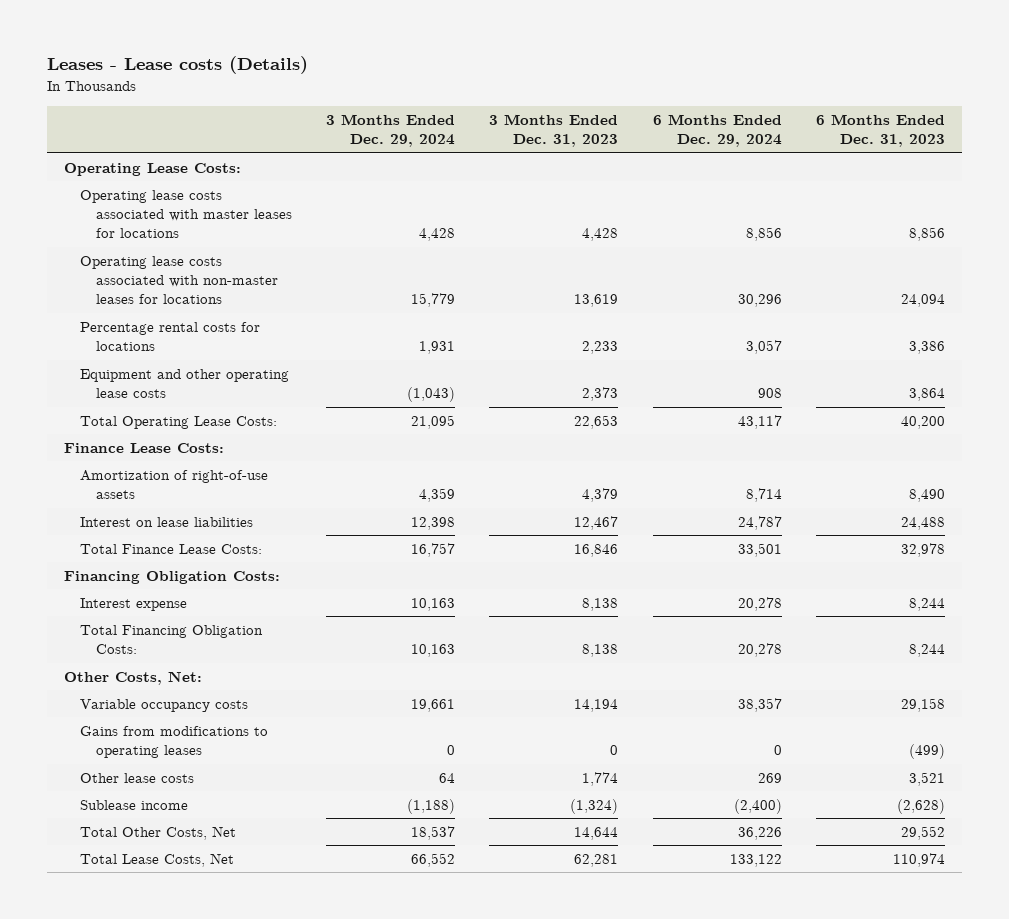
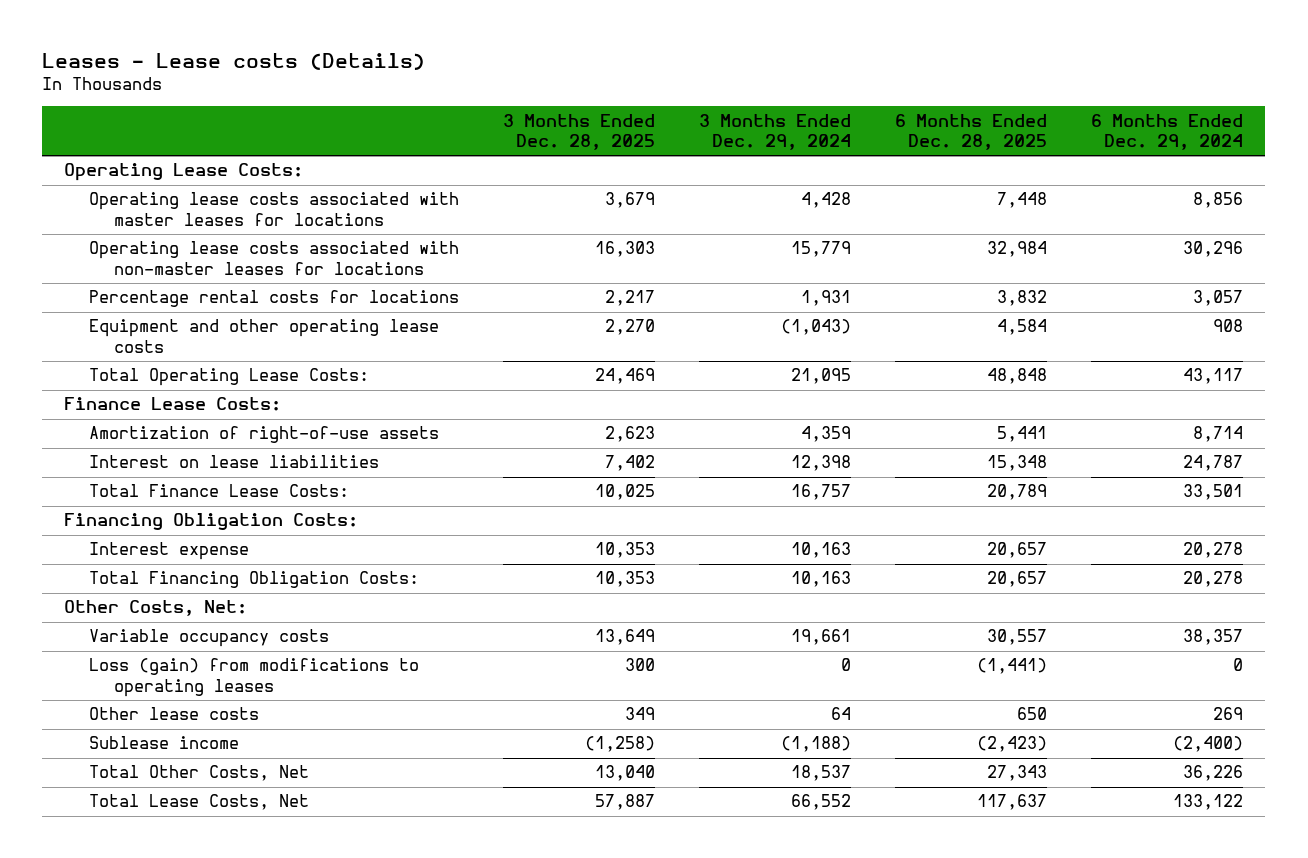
[489,114,619,148] 3 Months Ended Dec. 31, 2023 -> none
[816,114,946,148] 6 Months Ended Dec. 31, 2023 -> none
none -> [503,113,656,151] 3 Months Ended Dec. 28, 2025
none -> [895,113,1048,151] 6 Months Ended Dec. 28, 2025
[79,725,268,759] Gains from modifications to operating leases -> [89,658,420,698] Loss (gain) from modifications to operating leases

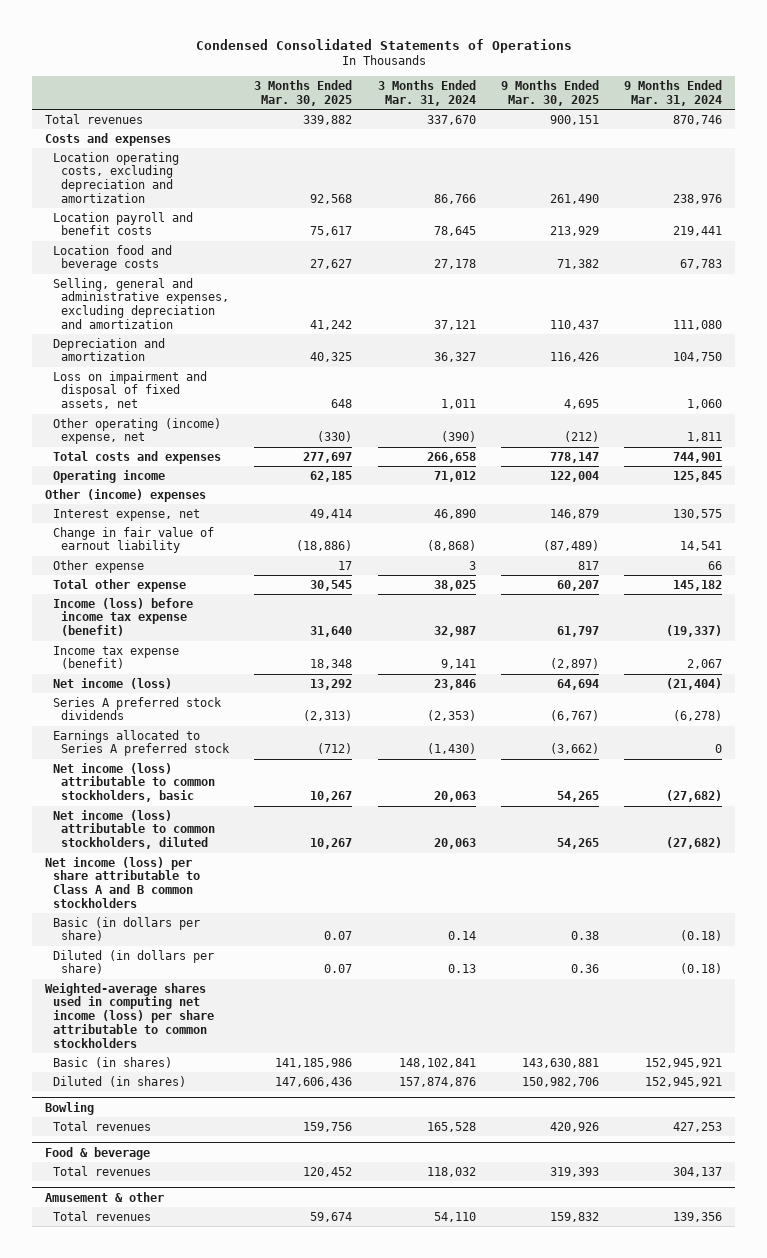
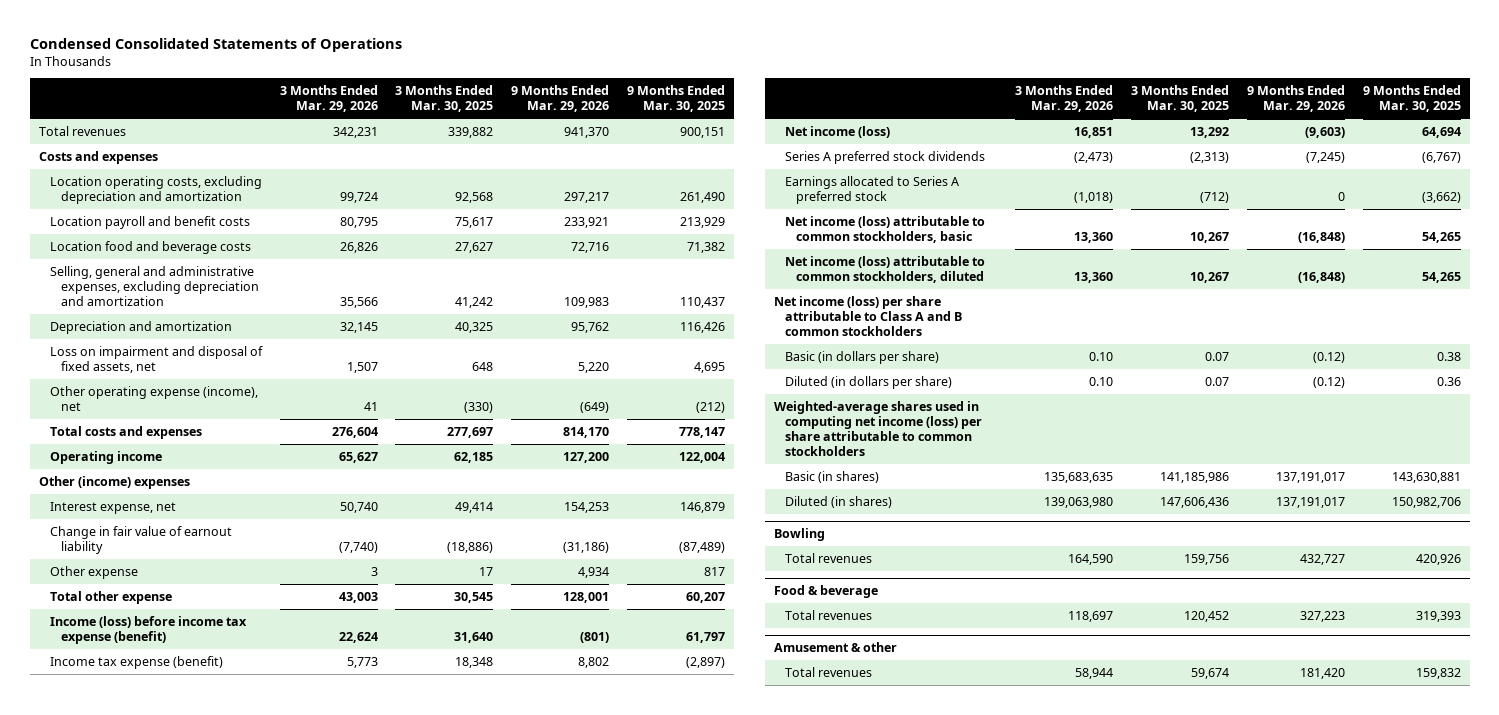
[377,79,476,106] 3 Months Ended Mar. 31, 2024 -> none
[624,79,723,106] 9 Months Ended Mar. 31, 2024 -> none
none -> [279,85,378,113] 3 Months Ended Mar. 29, 2026
none -> [511,85,610,113] 9 Months Ended Mar. 29, 2026
[53,417,222,445] Other operating (income) expense, net -> [49,385,258,411] Other operating expense (income), net

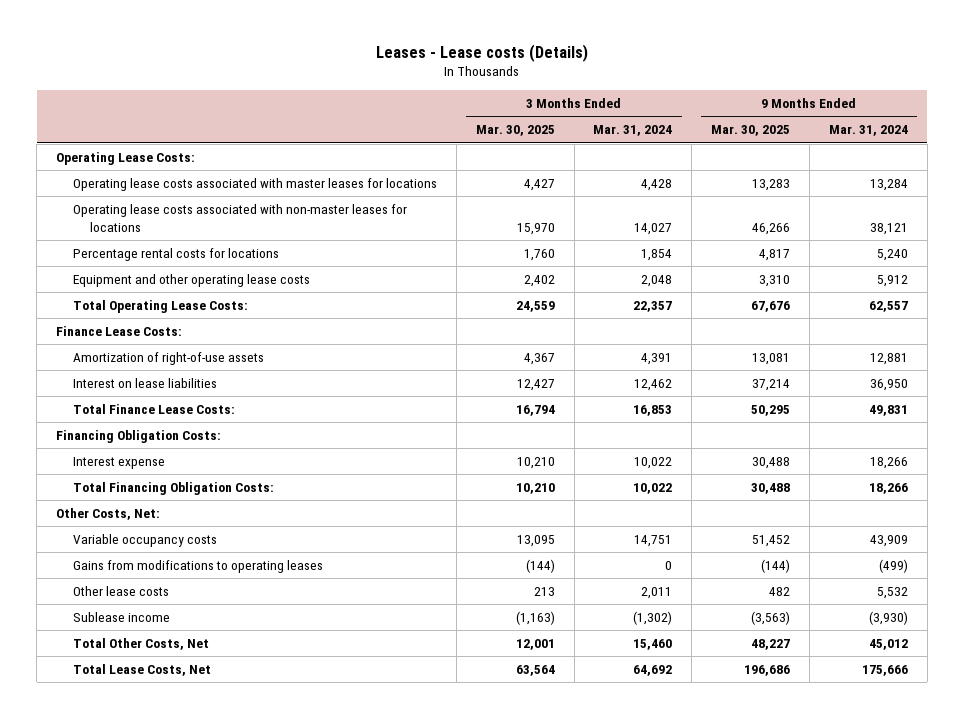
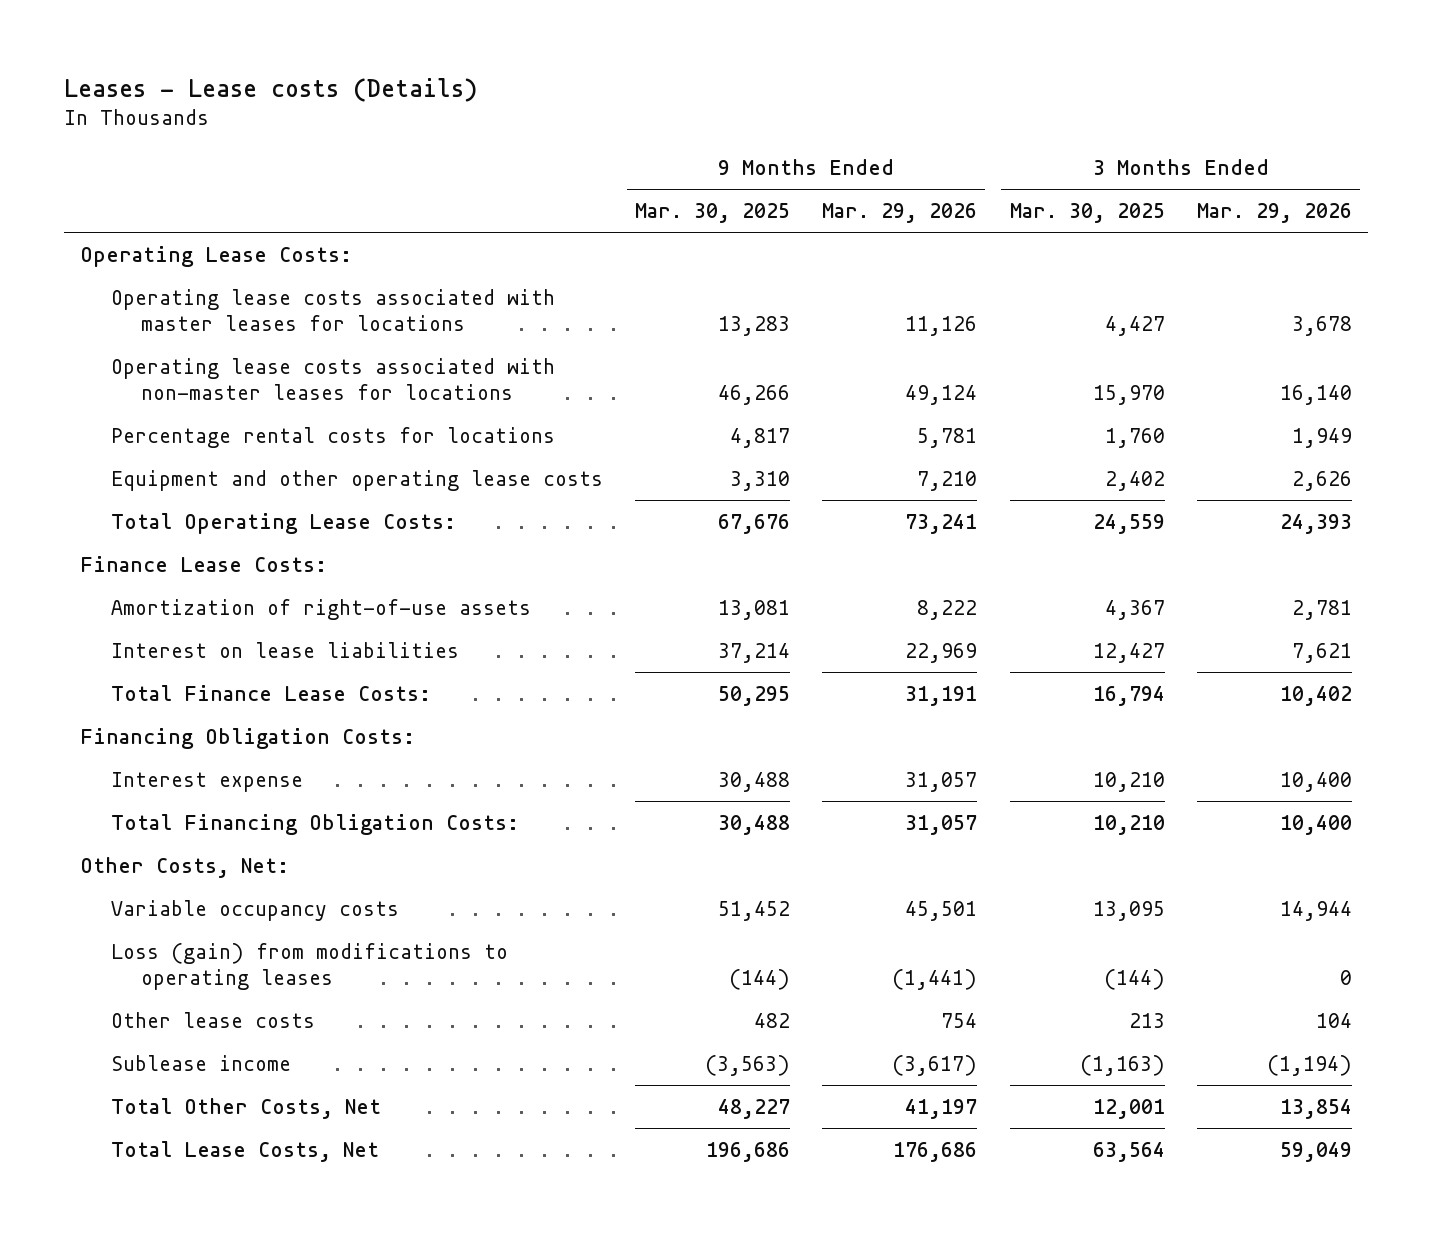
[593,125,673,137] Mar. 31, 2024 -> none
[828,125,908,137] Mar. 31, 2024 -> none
none -> [822,203,978,224] Mar. 29, 2026
none -> [1196,203,1352,224] Mar. 29, 2026
[73,560,324,574] Gains from modifications to operating leases -> [110,942,508,991] Loss (gain) from modifications to operating leases

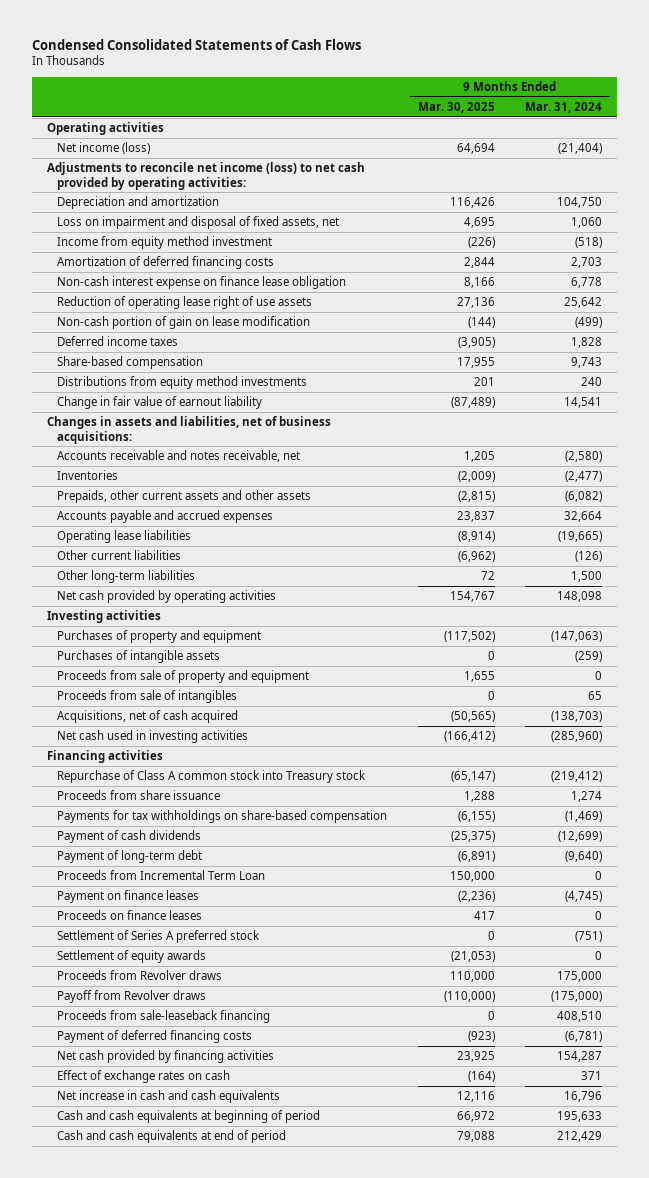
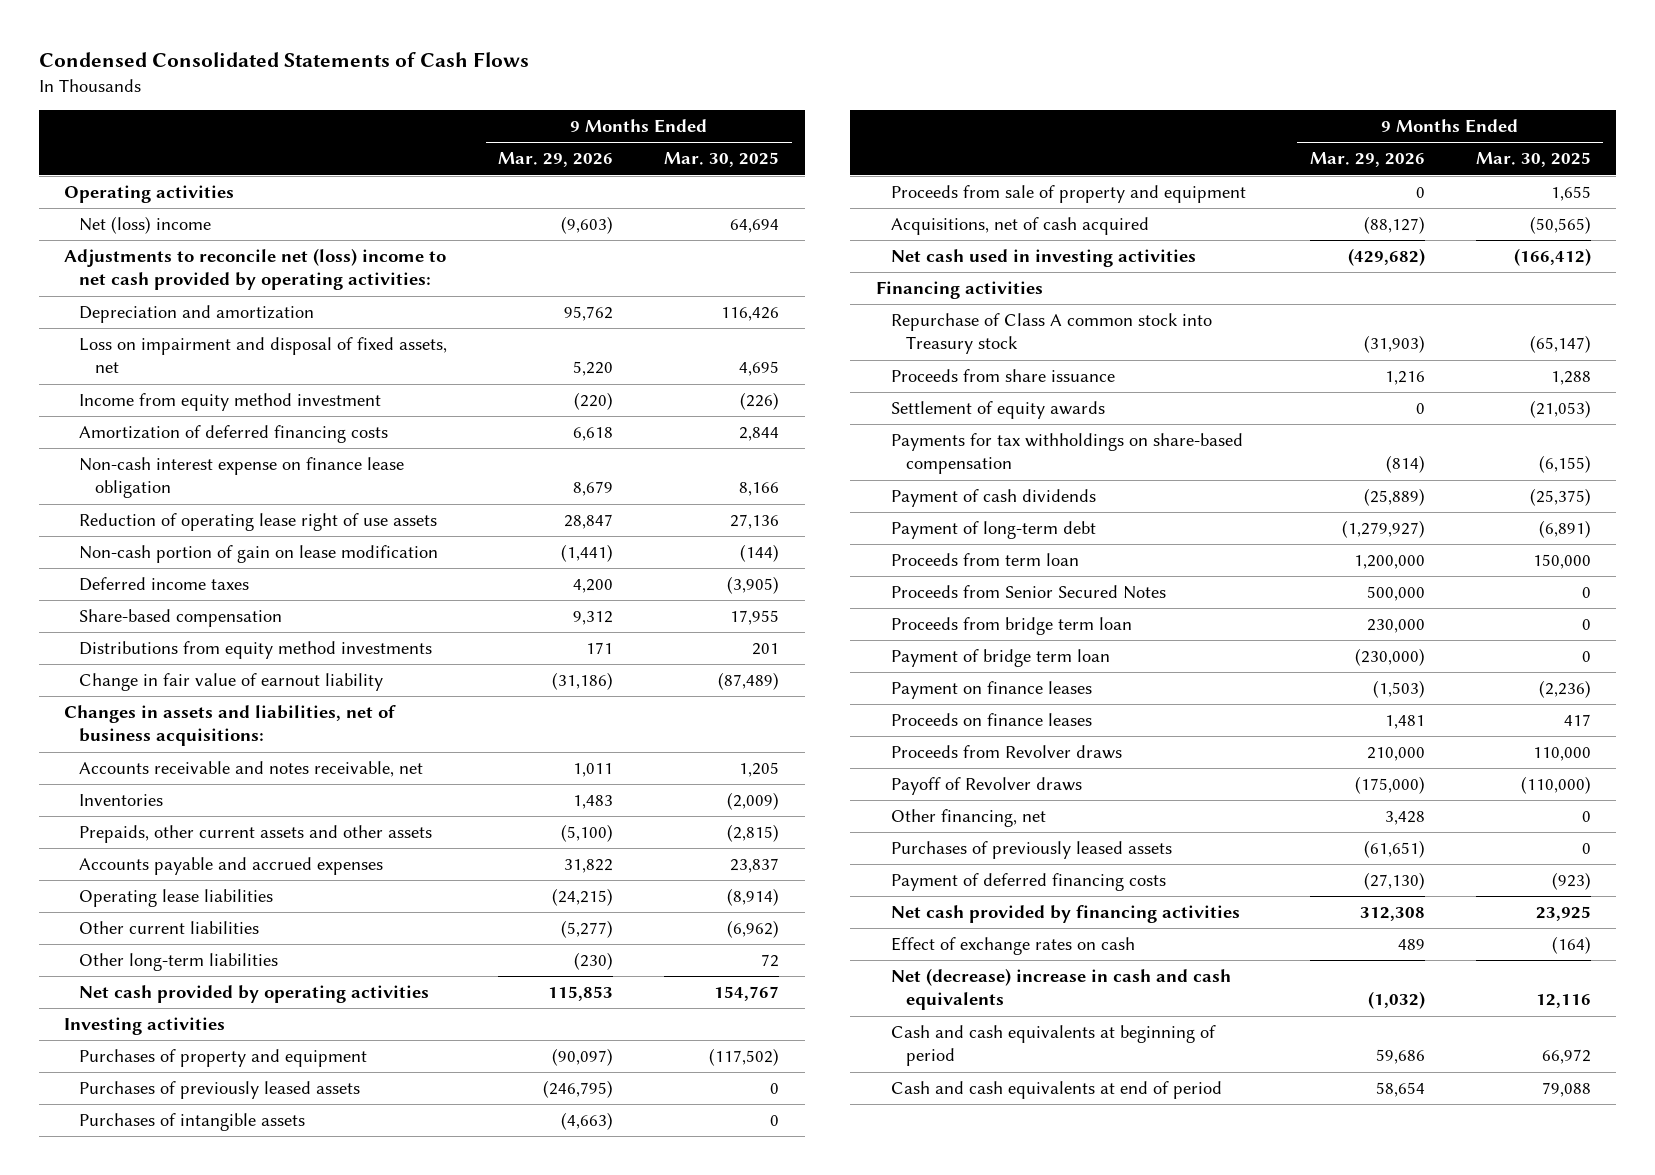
[524,101,602,113] Mar. 31, 2024 -> none
none -> [498,152,614,168] Mar. 29, 2026
[57,142,151,155] Net income (loss) -> [79,216,212,235] Net (loss) income
[47,162,366,190] Adjustments to reconcile net income (loss) to net cash provided by operating activities: -> [64,248,447,291] Adjustments to reconcile net (loss) income to net cash provided by operating activities:
none -> [79,1081,361,1100] Purchases of previously leased assets
[57,690,238,704] Proceeds from sale of intangibles -> none
[57,950,207,964] Settlement of equity awards -> [890,401,1105,420] Settlement of equity awards
[57,870,266,881] Proceeds from Incremental Term Loan -> [890,553,1079,567] Proceeds from term loan
none -> [890,585,1166,600] Proceeds from Senior Secured Notes
none -> [890,617,1132,636] Proceeds from bridge term loan
none -> [890,649,1110,668] Payment of bridge term loan
[57,930,261,944] Settlement of Series A preferred stock -> none
[57,1010,271,1024] Proceeds from sale-leaseback financing -> none
[57,990,207,1004] Payoff from Revolver draws -> [890,777,1082,796] Payoff of Revolver draws
none -> [890,809,1046,828] Other financing, net
none -> [890,841,1172,860] Purchases of previously leased assets
[57,1090,281,1104] Net increase in cash and cash equivalents -> [890,968,1231,1011] Net (decrease) increase in cash and cash equivalents

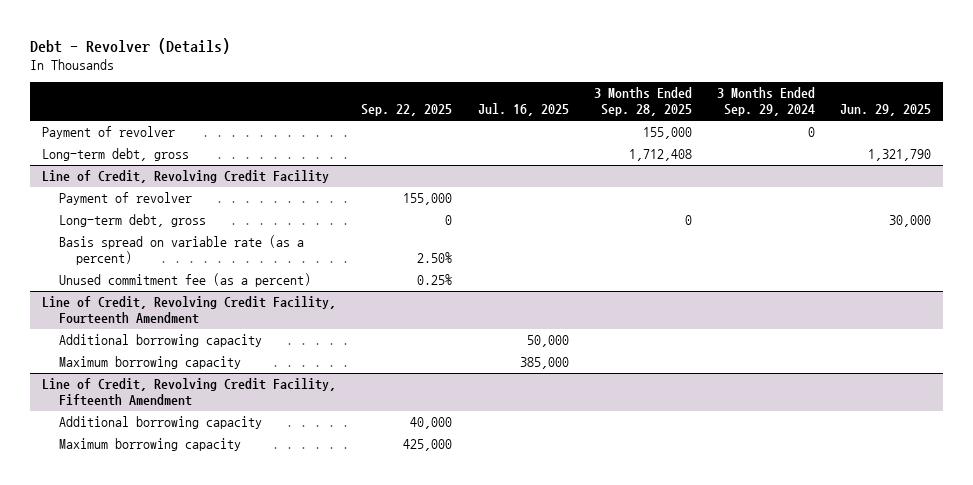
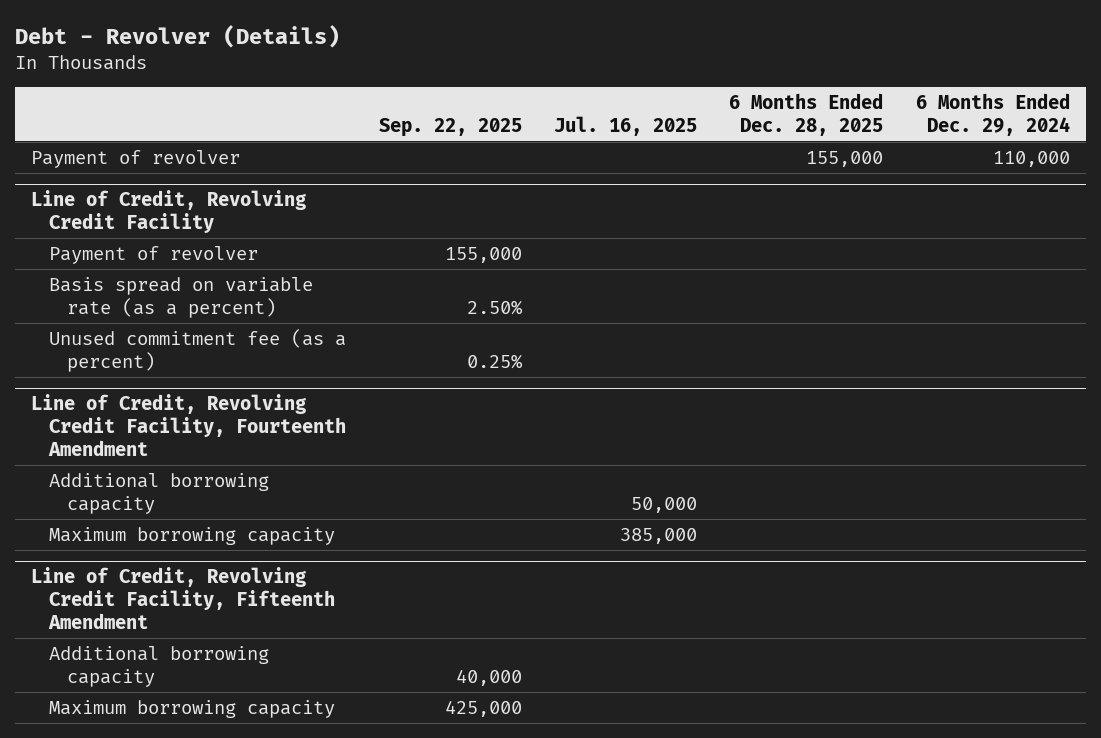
[593,87,692,117] 3 Months Ended Sep. 28, 2025 -> none
[716,87,815,117] 3 Months Ended Sep. 29, 2024 -> none
[839,104,931,117] Jun. 29, 2025 -> none
none -> [729,93,884,136] 6 Months Ended Dec. 28, 2025
none -> [915,93,1070,136] 6 Months Ended Dec. 29, 2024
[42,148,190,162] Long-term debt, gross -> none
[59,214,207,228] Long-term debt, gross -> none

